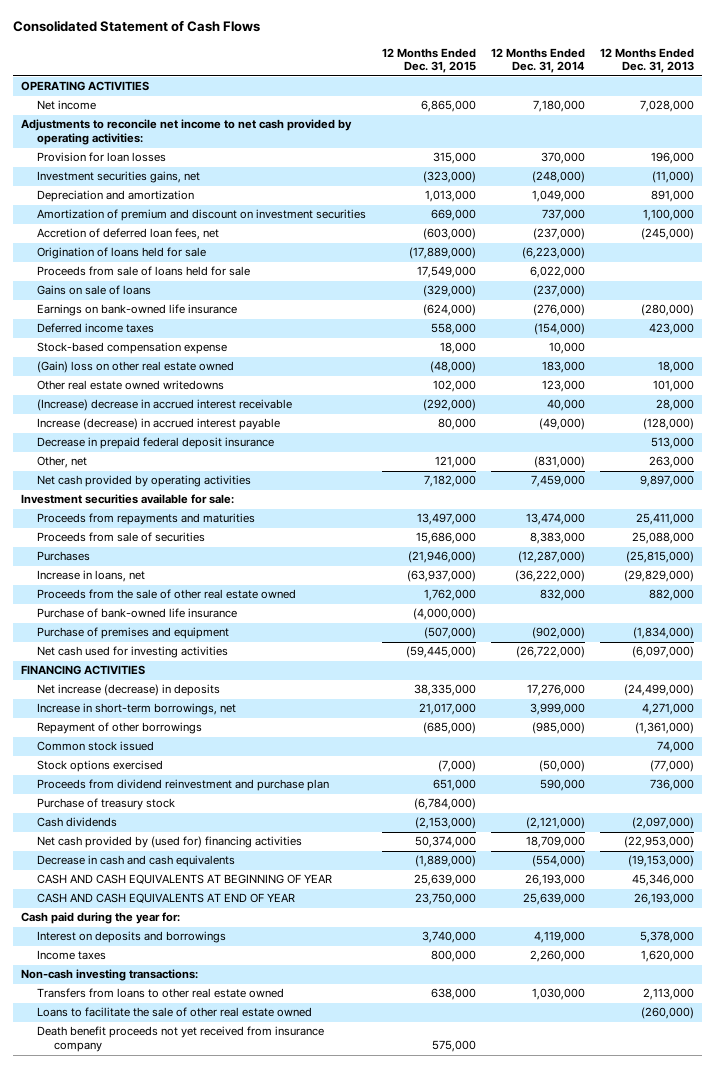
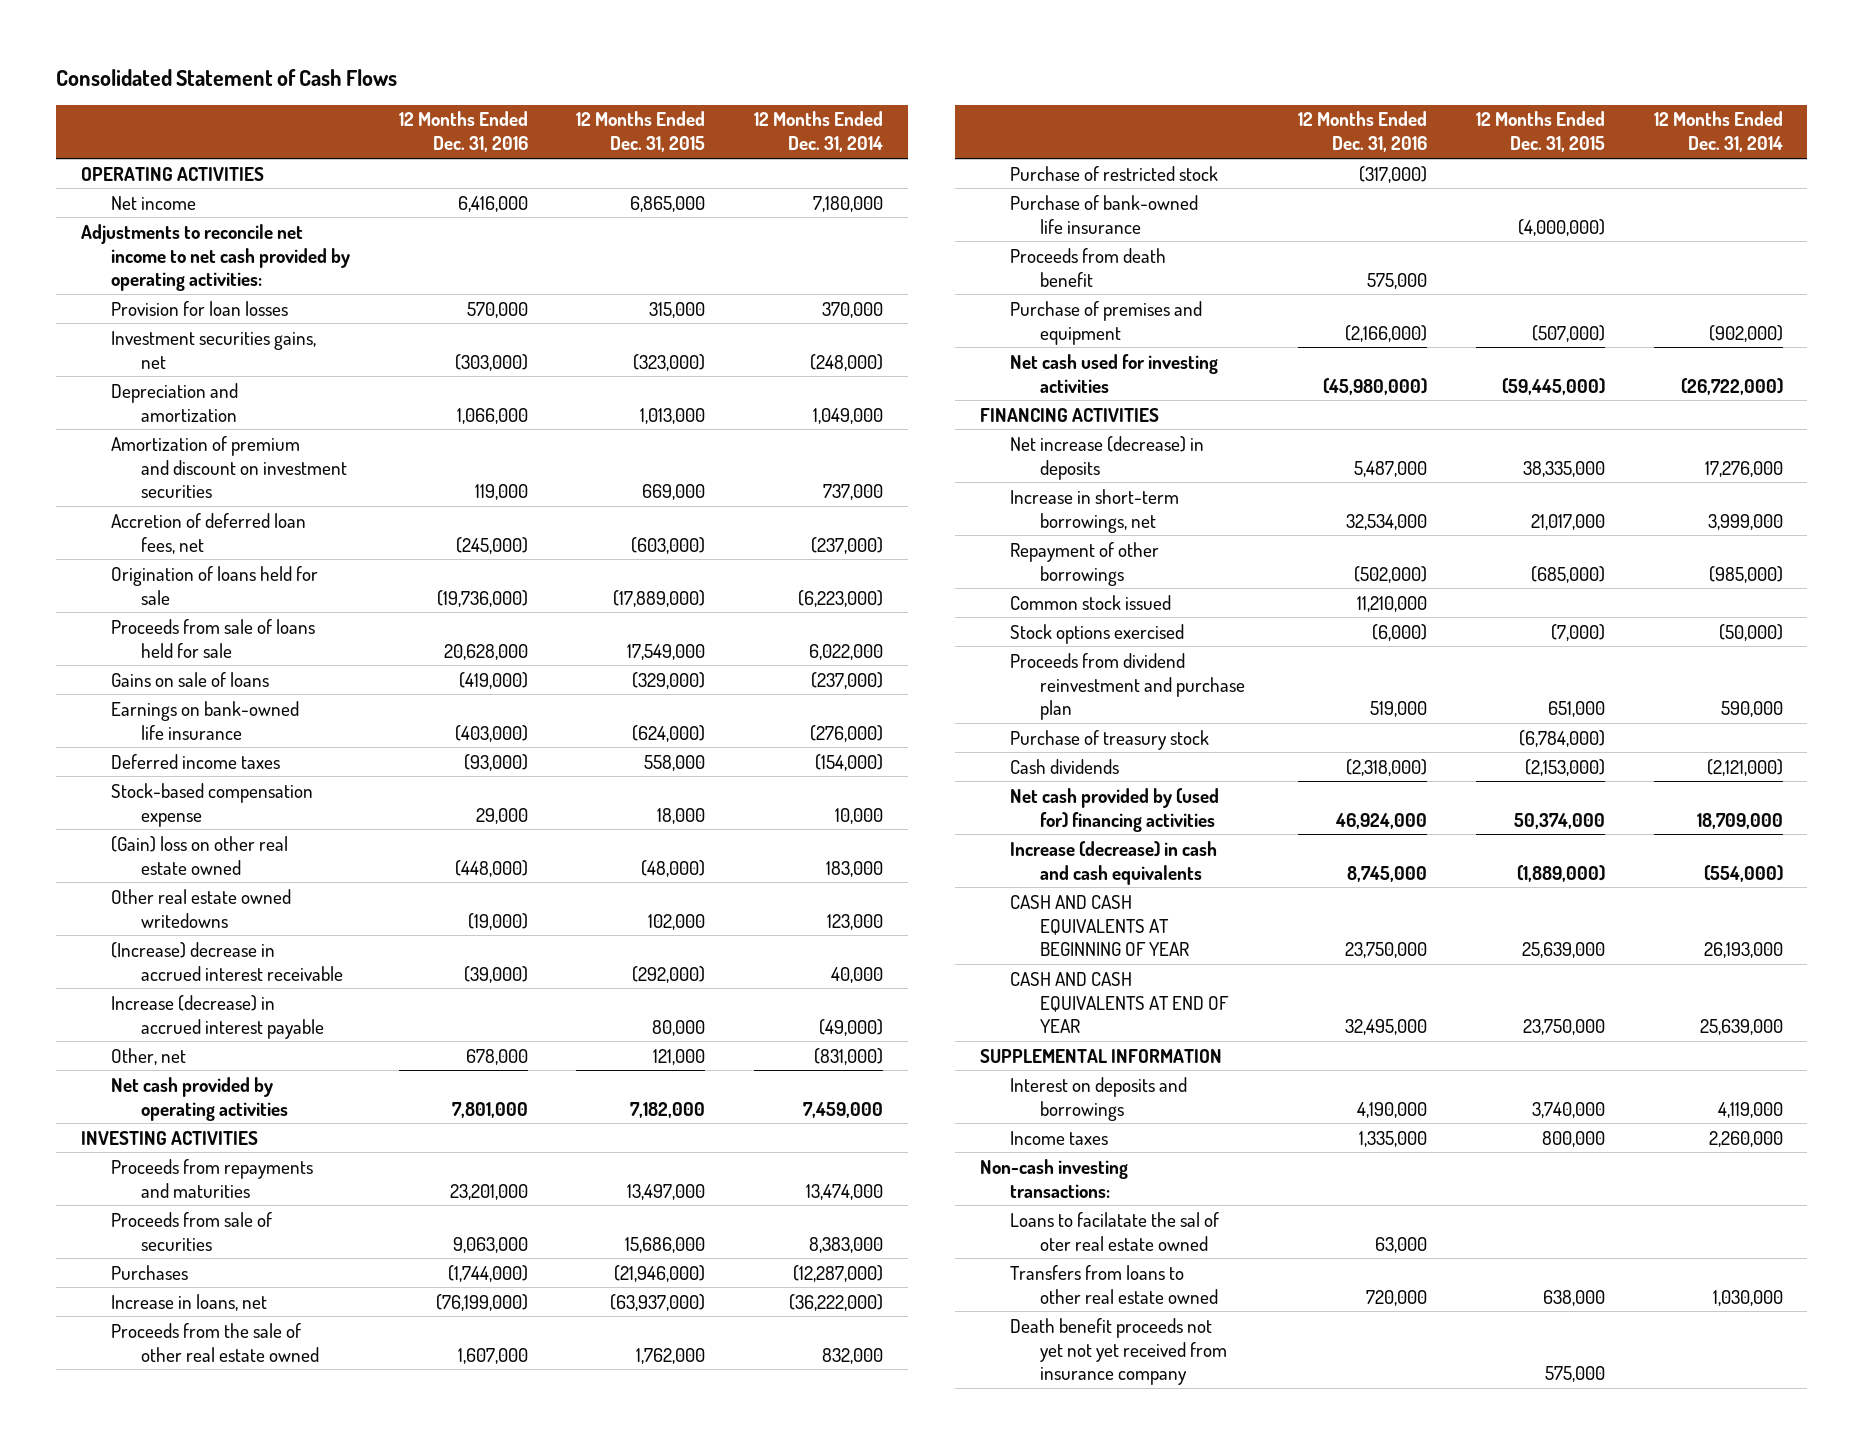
[600,47,695,74] 12 Months Ended Dec. 31, 2013 -> none
none -> [398,111,528,153] 12 Months Ended Dec. 31, 2016
[37,437,275,450] Decrease in prepaid federal deposit insurance -> none
[20,494,234,505] Investment securities available for sale: -> none
none -> [80,1130,258,1145] INVESTING ACTIVITIES
none -> [1009,165,1218,181] Purchase of restricted stock
none -> [1009,247,1166,287] Proceeds from death benefit
[37,855,236,868] Decrease in cash and cash equivalents -> [1009,840,1217,885] Increase (decrease) in cash and cash equivalents
[20,912,180,925] Cash paid during the year for: -> none
none -> [979,1048,1222,1063] SUPPLEMENTAL INFORMATION
none -> [1009,1211,1219,1251] Loans to facilatate the sal of oter real estate owned
[37,1007,313,1018] Loans to facilitate the sale of other real estate owned -> none
[37,1026,325,1053] Death benefit proceeds not yet received from insurance company -> [1009,1317,1227,1386] Death benefit proceeds not yet not yet received from insurance company

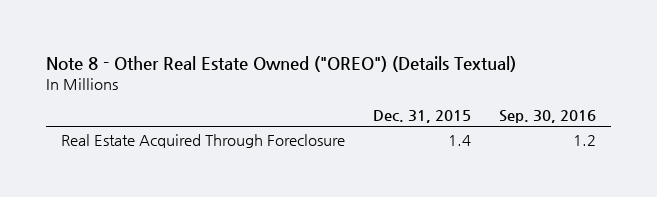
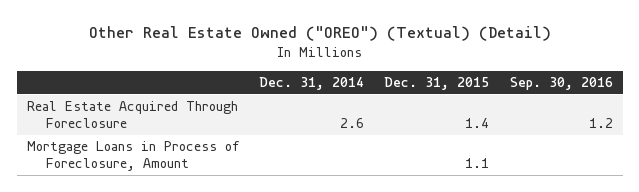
[46,56,517,73] Note 8 - Other Real Estate Owned ("OREO") (Details Textual) -> [88,26,551,42] Other Real Estate Owned ("OREO") (Textual) (Detail)
none -> [259,77,365,91] Dec. 31, 2014
none -> [26,141,240,172] Mortgage Loans in Process of Foreclosure, Amount

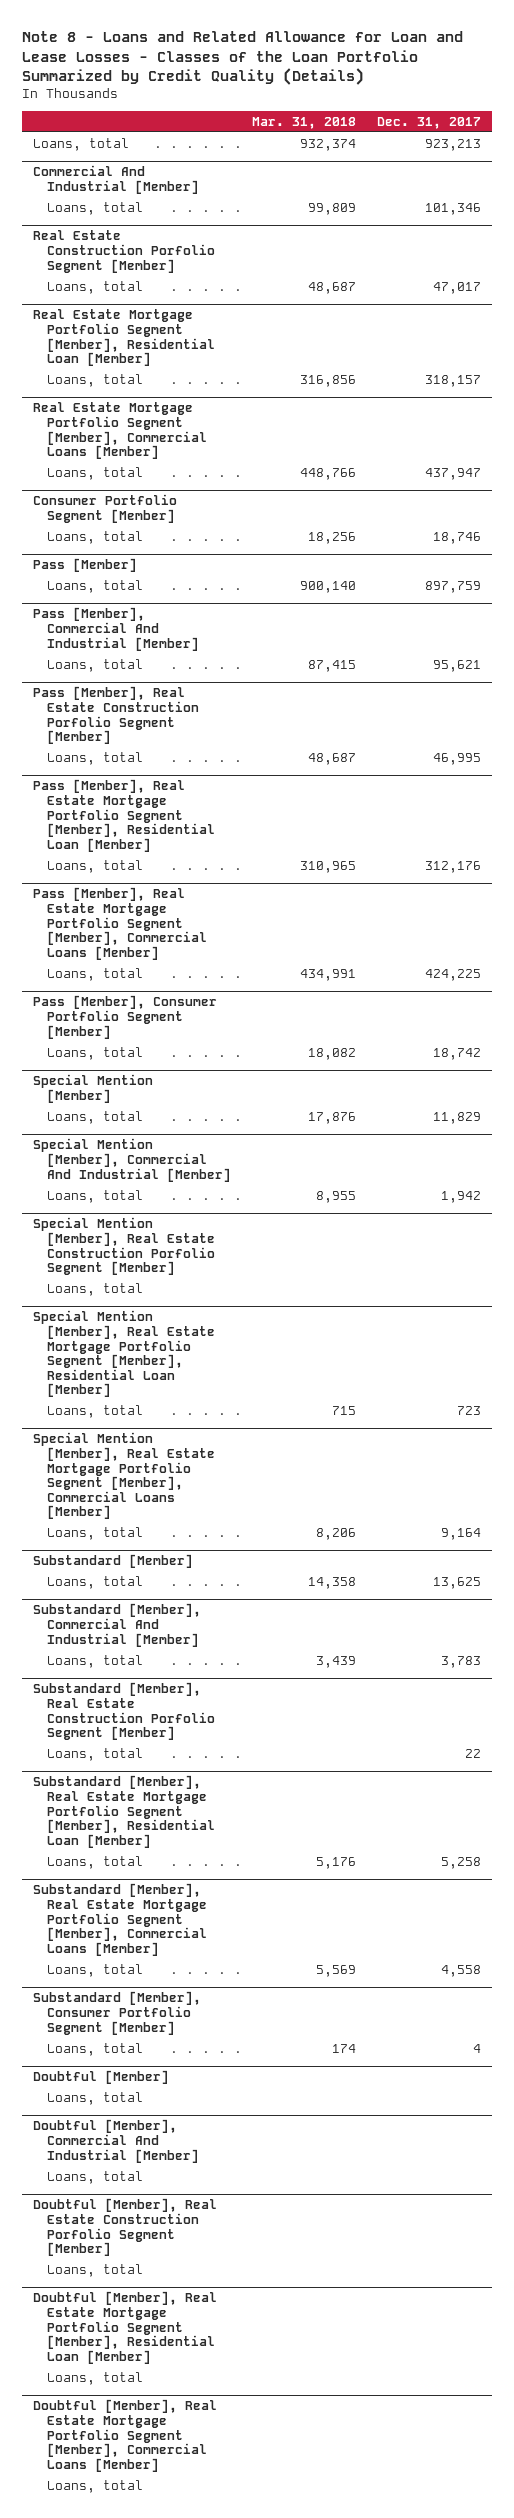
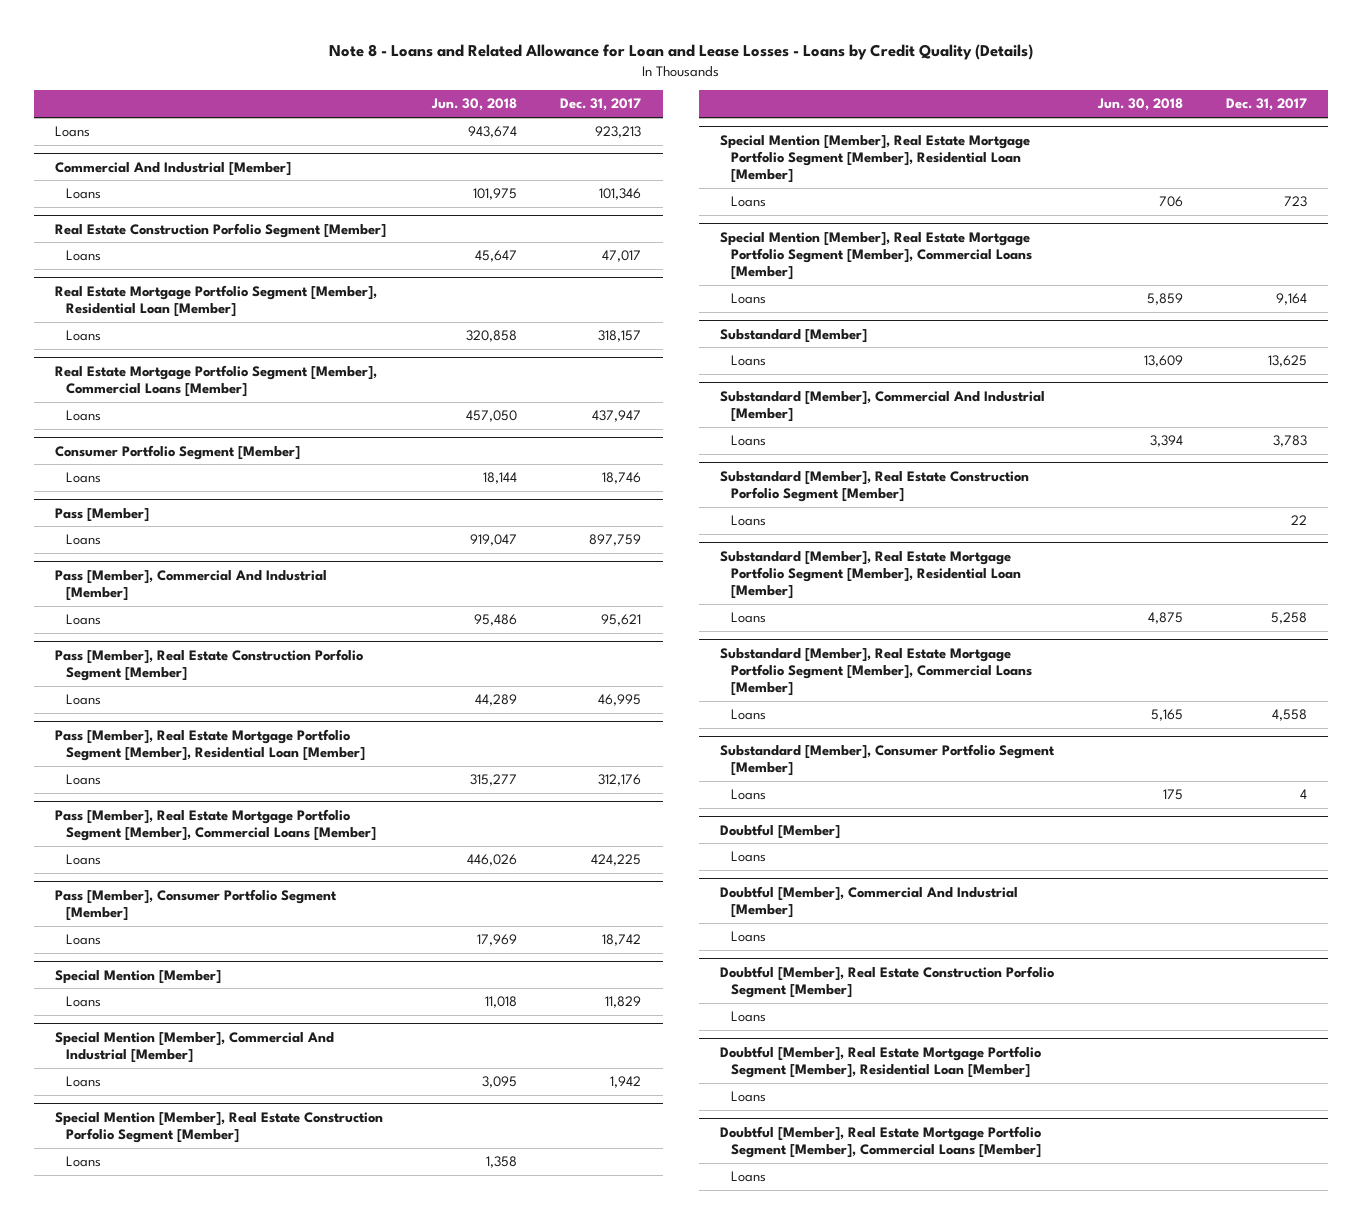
[22,30,464,86] Note 8 - Loans and Related Allowance for Loan and Lease Losses - Classes of the Loan Portfolio Summarized by Credit Quality (Details) -> [328,44,1033,61] Note 8 - Loans and Related Allowance for Loan and Lease Losses - Loans by Credit Quality (Details)
[252,116,357,129] Mar. 31, 2018 -> none
none -> [431,98,518,112] Jun. 30, 2018
[32,137,129,151] Loans, total -> [55,126,91,138] Loans
[47,201,144,215] Loans, total -> [66,188,102,200] Loans
[47,280,144,294] Loans, total -> [66,250,102,262] Loans
[47,373,144,387] Loans, total -> [66,330,102,342] Loans
[47,466,144,480] Loans, total -> [66,410,102,422] Loans
[47,530,144,544] Loans, total -> [66,472,102,484] Loans
[47,579,144,593] Loans, total -> [66,534,102,546] Loans
[47,658,144,672] Loans, total -> [66,614,102,626] Loans
[47,751,144,765] Loans, total -> [66,694,102,706] Loans
[47,859,144,873] Loans, total -> [66,774,102,786] Loans
[47,967,144,981] Loans, total -> [66,854,102,866] Loans
[47,1046,144,1060] Loans, total -> [66,934,102,946] Loans
[47,1110,144,1124] Loans, total -> [66,996,102,1008] Loans
[47,1189,144,1203] Loans, total -> [66,1076,102,1088] Loans
[47,1282,144,1296] Loans, total -> [66,1156,102,1168] Loans
[47,1404,144,1418] Loans, total -> [731,196,767,208] Loans
[47,1526,144,1540] Loans, total -> [731,293,767,305] Loans
[47,1575,144,1589] Loans, total -> [731,355,767,367] Loans
[47,1654,144,1668] Loans, total -> [731,435,767,447] Loans
[47,1747,144,1761] Loans, total -> [731,515,767,527] Loans
[47,1855,144,1869] Loans, total -> [731,612,767,624] Loans
[47,1963,144,1977] Loans, total -> [731,709,767,721] Loans
[47,2042,144,2056] Loans, total -> [731,789,767,801] Loans
[47,2091,144,2105] Loans, total -> [731,851,767,863] Loans
[47,2170,144,2184] Loans, total -> [731,931,767,943] Loans
[47,2263,144,2277] Loans, total -> [731,1011,767,1023] Loans
[47,2371,144,2385] Loans, total -> [731,1091,767,1103] Loans
[47,2479,144,2493] Loans, total -> [731,1171,767,1183] Loans

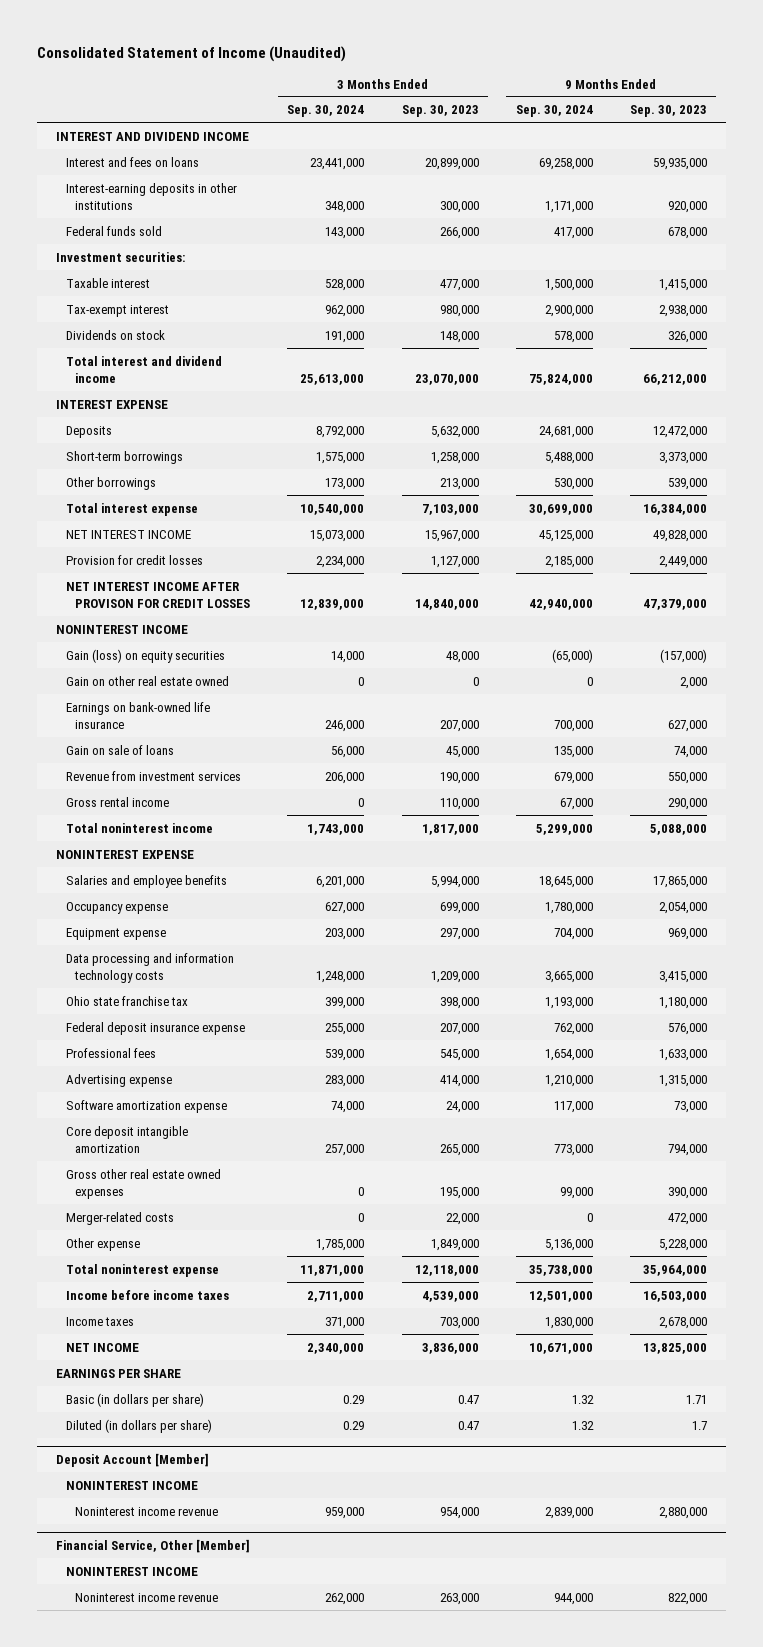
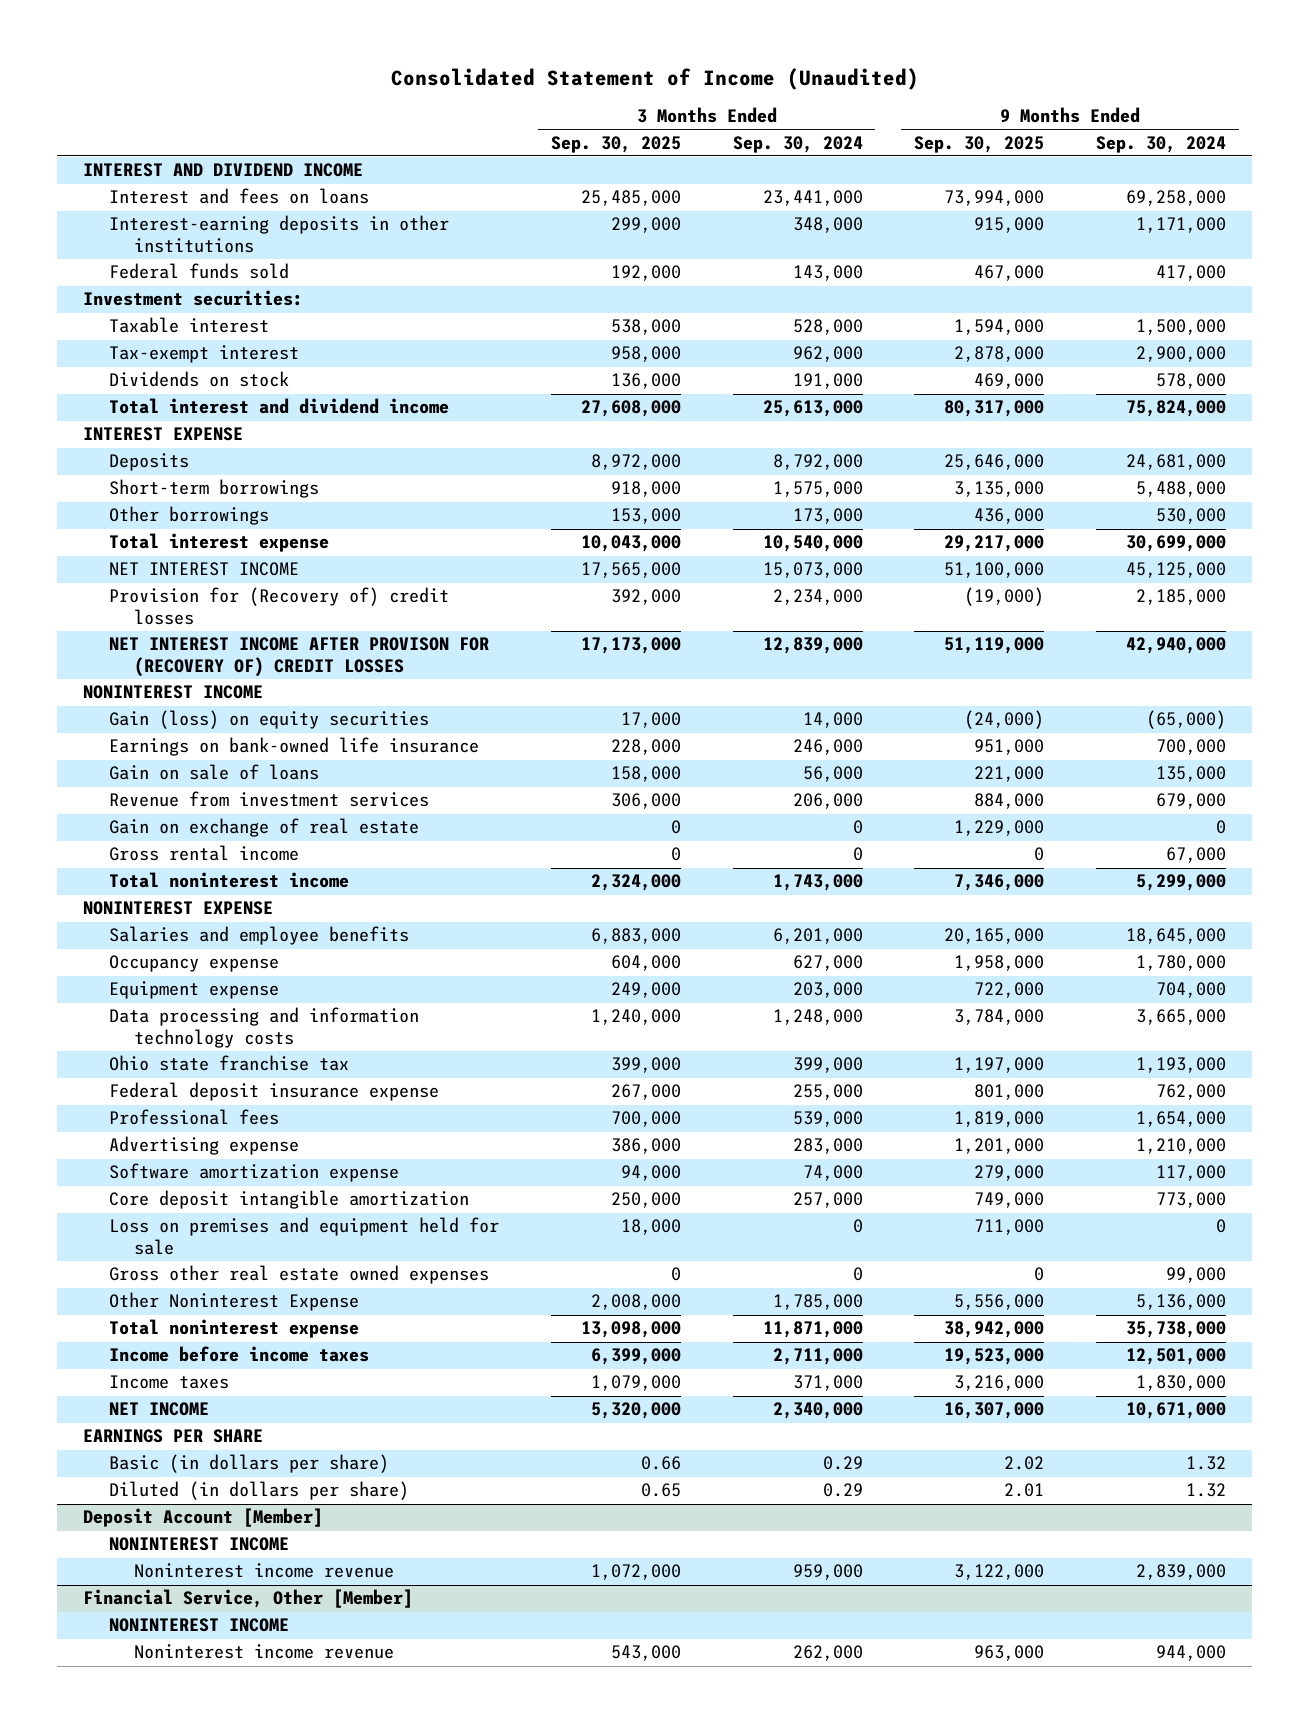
[401,105,479,118] Sep. 30, 2023 -> none
[629,105,707,118] Sep. 30, 2023 -> none
none -> [550,135,681,153] Sep. 30, 2025
none -> [914,135,1045,153] Sep. 30, 2025
[65,554,203,565] Provision for credit losses -> [108,587,449,625] Provision for (Recovery of) credit losses
[65,581,251,608] NET INTEREST INCOME AFTER PROVISON FOR CREDIT LOSSES -> [108,637,489,677] NET INTEREST INCOME AFTER PROVISON FOR (RECOVERY OF) CREDIT LOSSES
[65,675,229,686] Gain on other real estate owned -> none
none -> [108,818,419,838] Gain on exchange of real estate
none -> [108,1217,499,1255] Loss on premises and equipment held for sale
[65,1211,174,1225] Merger-related costs -> none
[65,1237,140,1251] Other expense -> [108,1292,359,1312] Other Noninterest Expense

